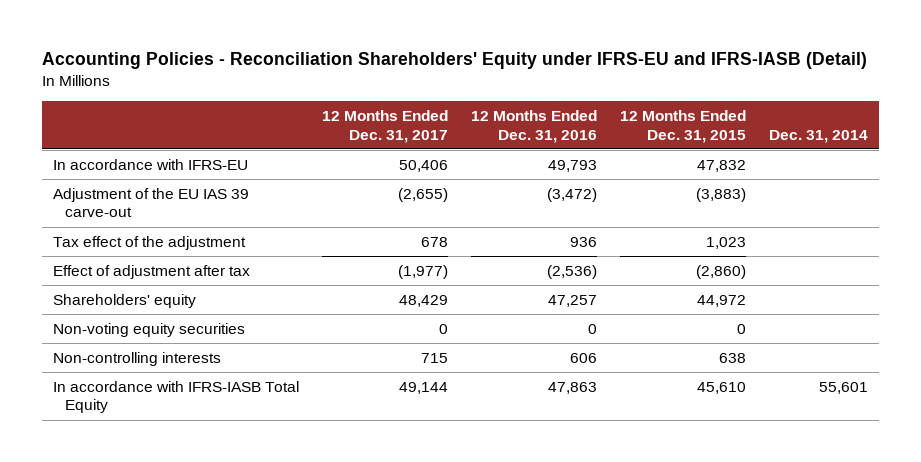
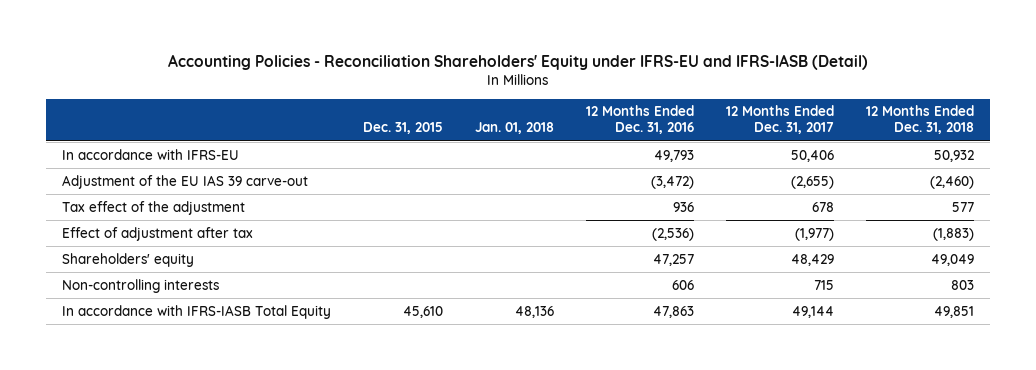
[619,110,746,143] 12 Months Ended Dec. 31, 2015 -> none
[768,129,868,143] Dec. 31, 2014 -> none
none -> [363,122,444,135] Dec. 31, 2015
none -> [474,122,554,135] Jan. 01, 2018
none -> [865,105,974,135] 12 Months Ended Dec. 31, 2018
[53,322,246,337] Non-voting equity securities -> none

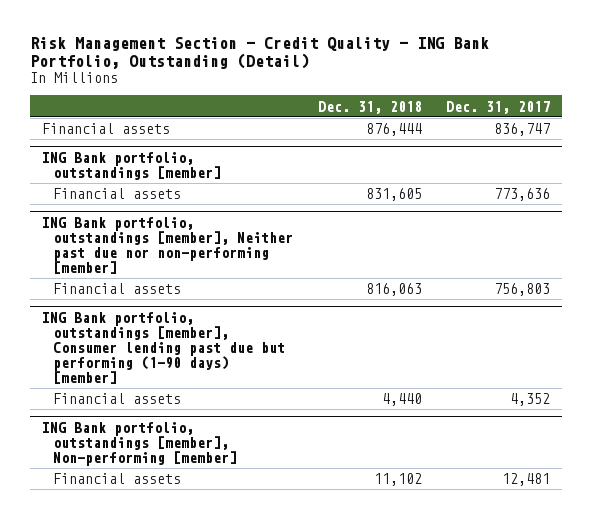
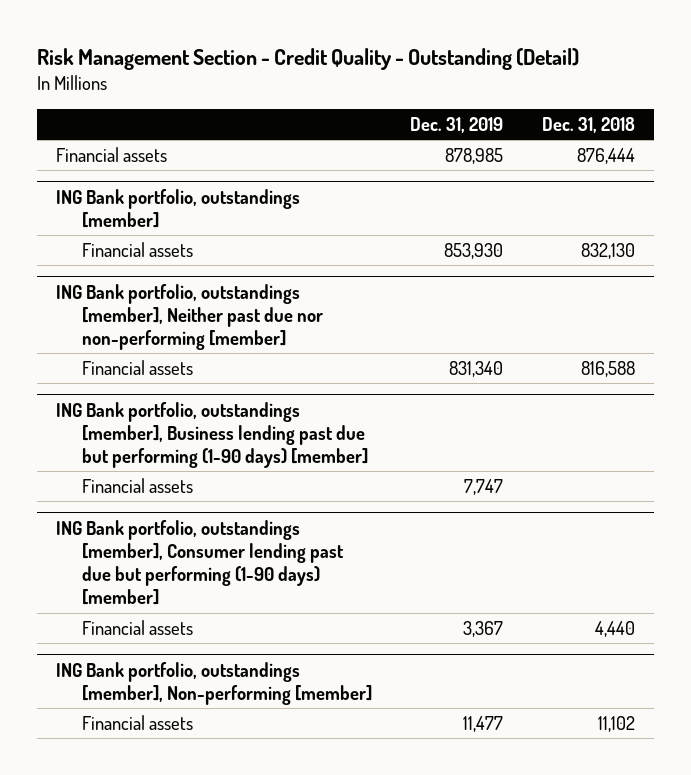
[30,36,490,70] Risk Management Section - Credit Quality - ING Bank Portfolio, Outstanding (Detail) -> [36,48,579,71] Risk Management Section - Credit Quality - Outstanding (Detail)
[445,100,550,114] Dec. 31, 2017 -> none
none -> [410,116,504,133] Dec. 31, 2019
[365,188,422,202] 831,605 -> [581,242,636,259] 832,130
[365,283,422,297] 816,063 -> [581,360,636,377] 816,588
none -> [56,401,368,468] ING Bank portfolio, outstandings [member], Business lending past due but performing (1-90 days) [member]
none -> [81,477,193,493] Financial assets

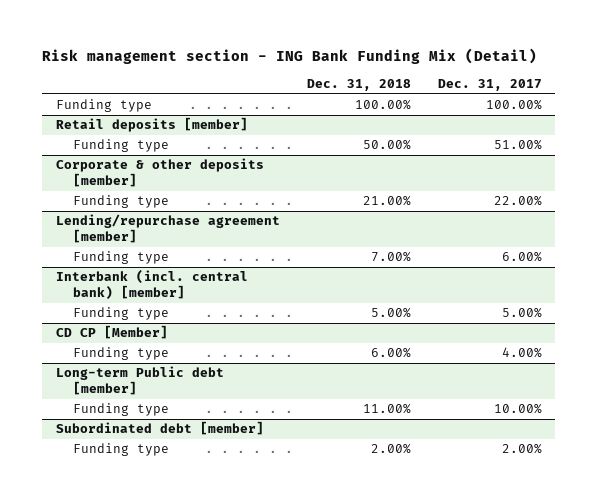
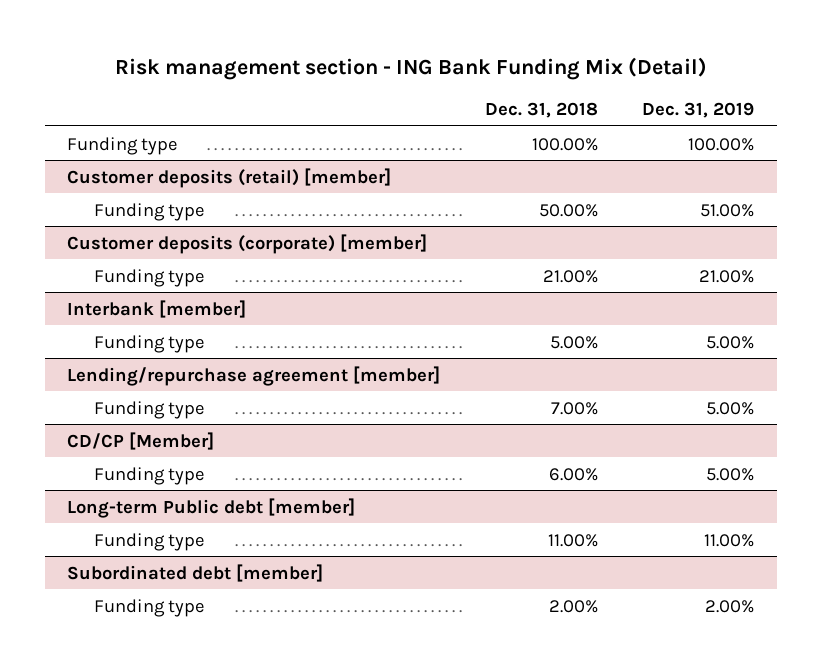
[437,78,542,91] Dec. 31, 2017 -> none
none -> [642,101,755,118] Dec. 31, 2019
[55,117,248,133] Retail deposits [member] -> [66,167,391,188] Customer deposits (retail) [member]
[55,158,264,188] Corporate & other deposits [member] -> [66,233,427,254] Customer deposits (corporate) [member]
none -> [66,299,246,318] Interbank [member]
none -> [93,334,205,353] Funding type
[55,270,248,301] Interbank (incl. central bank) [member] -> none
[73,307,170,321] Funding type -> none
[55,325,168,340] CD CP [Member] -> [66,431,214,450] CD/CP [Member]

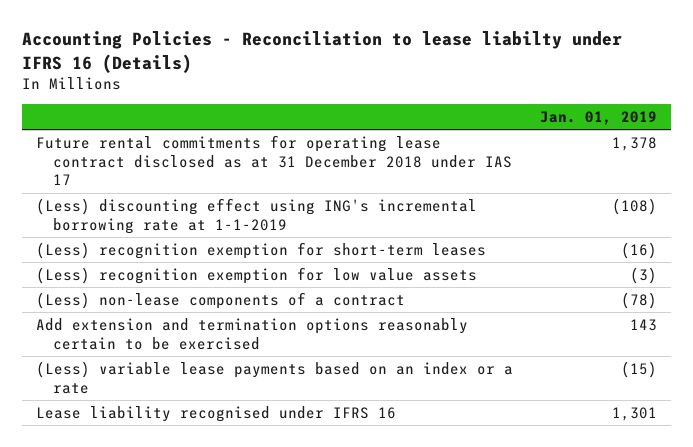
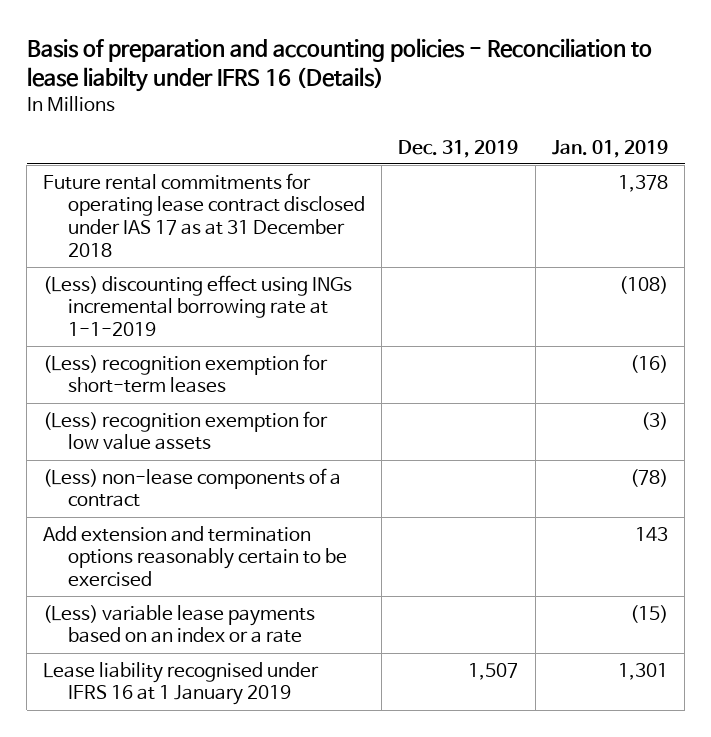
[22,31,623,73] Accounting Policies - Reconciliation to lease liabilty under IFRS 16 (Details) -> [26,38,652,93] Basis of preparation and accounting policies - Reconciliation to lease liabilty under IFRS 16 (Details)
none -> [398,139,519,158] Dec. 31, 2019
[35,134,512,186] Future rental commitments for operating lease contract disclosed as at 31 December 2018 under IAS 17 -> [43,172,365,257] Future rental commitments for operating lease contract disclosed under IAS 17 as at 31 December 2018
[35,197,477,234] (Less) discounting effect using ING's incremental borrowing rate at 1-1-2019 -> [43,274,353,337] (Less) discounting effect using INGs incremental borrowing rate at 1-1-2019
[35,405,396,422] Lease liability recognised under IFRS 16 -> [43,661,320,706] Lease liability recognised under IFRS 16 at 1 January 2019

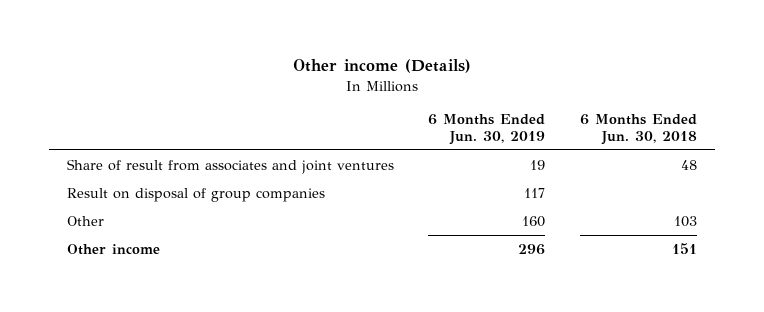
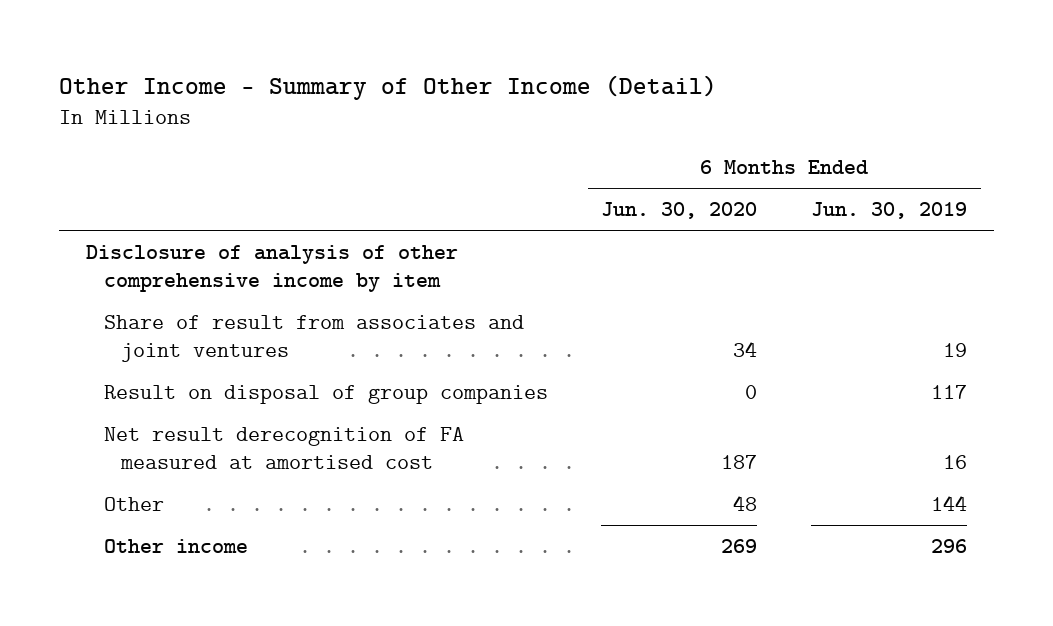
[292,59,471,74] Other income (Details) -> [59,74,718,100] Other Income - Summary of Other Income (Detail)
[580,113,698,145] 6 Months Ended Jun. 30, 2018 -> none
none -> [601,202,758,220] Jun. 30, 2020
none -> [86,244,459,292] Disclosure of analysis of other comprehensive income by item
none -> [103,426,464,469] Net result derecognition of FA measured at amortised cost
[522,215,546,227] 160 -> [931,494,968,511] 144

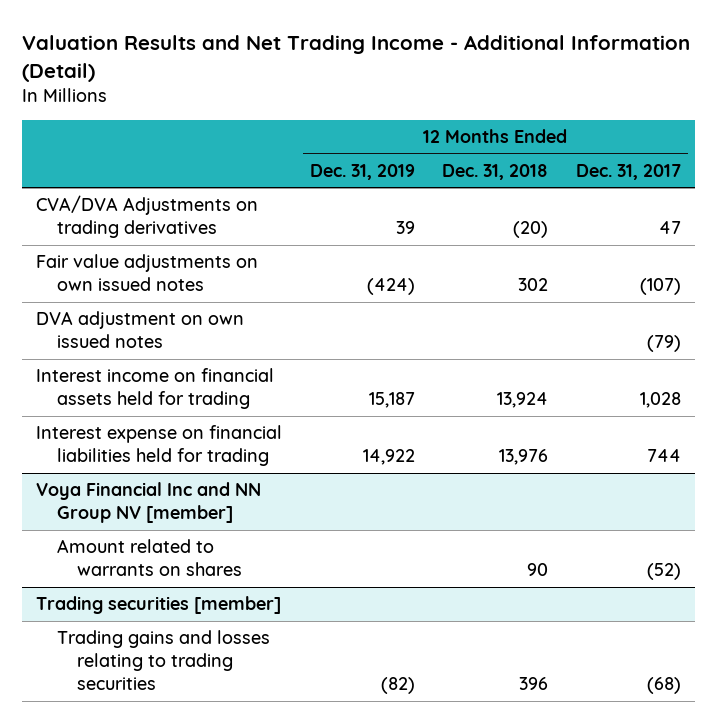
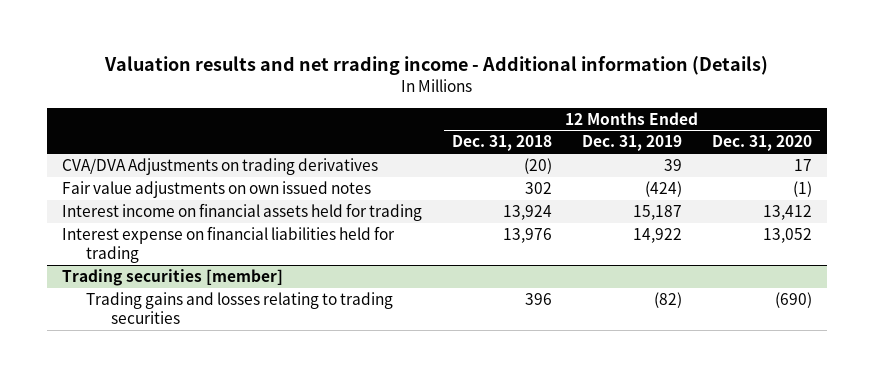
[21,34,690,82] Valuation Results and Net Trading Income - Additional Information (Detail) -> [104,55,769,75] Valuation results and net rrading income - Additional information (Details)
[576,163,682,180] Dec. 31, 2017 -> none
none -> [712,135,813,152] Dec. 31, 2020
[35,311,244,349] DVA adjustment on own issued notes -> none
[35,482,261,524] Voya Financial Inc and NN Group NV [member] -> none
[56,539,243,577] Amount related to warrants on shares -> none

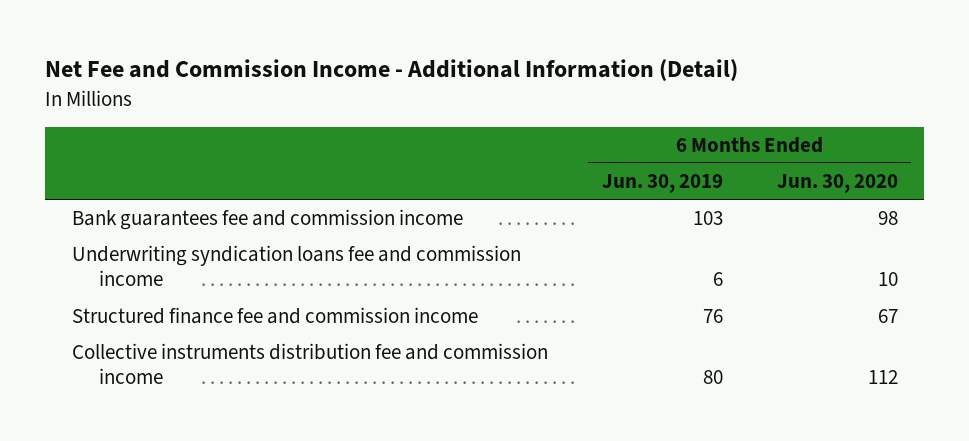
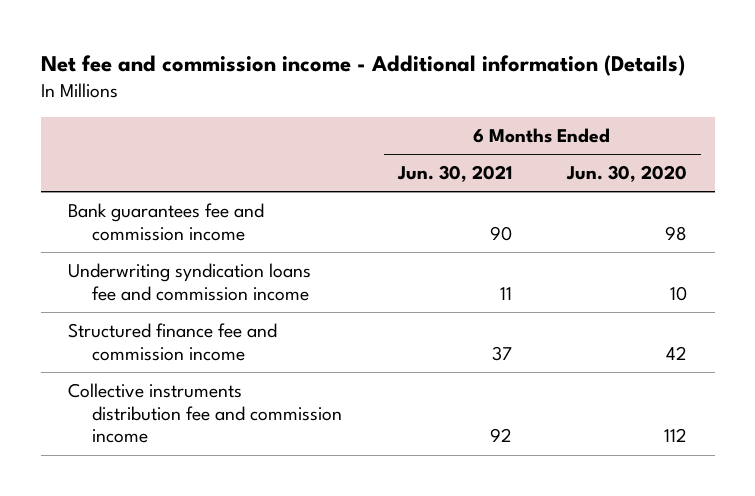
[45,59,739,82] Net Fee and Commission Income - Additional Information (Detail) -> [40,55,685,77] Net fee and commission income - Additional information (Details)
[601,174,723,194] Jun. 30, 2019 -> none
none -> [396,165,512,183] Jun. 30, 2021
[877,309,898,324] 67 -> [665,345,687,360] 42

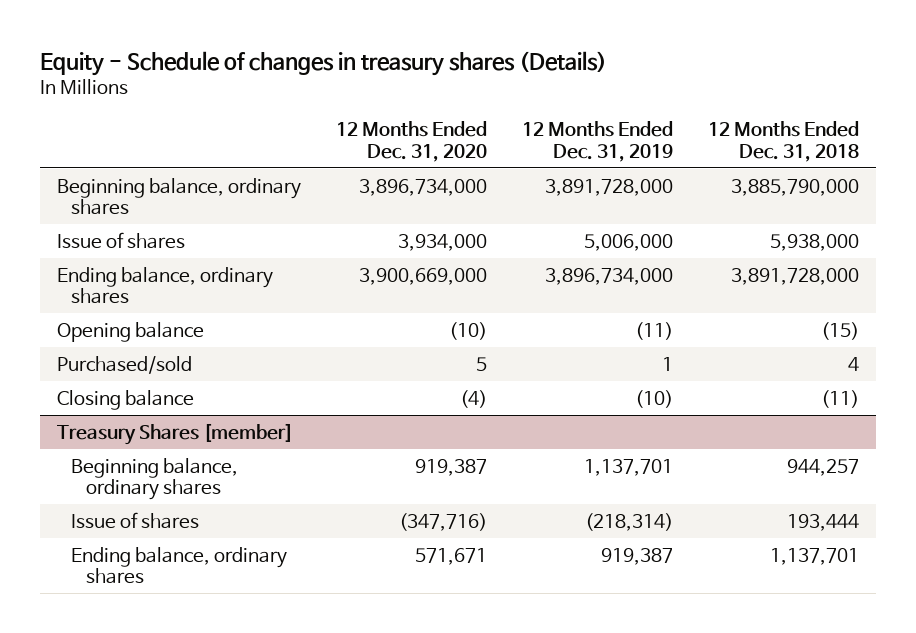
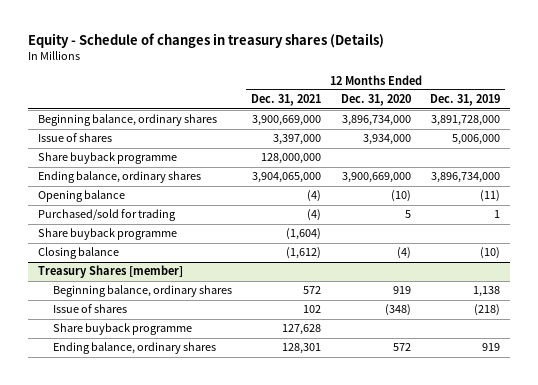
[707,121,859,162] 12 Months Ended Dec. 31, 2018 -> none
none -> [251,94,322,107] Dec. 31, 2021
none -> [37,152,177,165] Share buyback programme
[57,355,193,374] Purchased/sold -> [37,209,176,222] Purchased/sold for trading
none -> [37,228,177,241] Share buyback programme
[414,458,487,476] 919,387 -> [392,286,411,295] 919
[583,458,673,476] 1,137,701 -> [473,286,501,298] 1,138
[398,512,487,531] (347,716) -> [384,304,411,317] (348)
[584,512,673,531] (218,314) -> [474,304,501,317] (218)
none -> [52,323,192,336] Share buyback programme
[414,547,487,565] 571,671 -> [392,343,411,352] 572
[600,547,673,565] 919,387 -> [482,343,501,352] 919

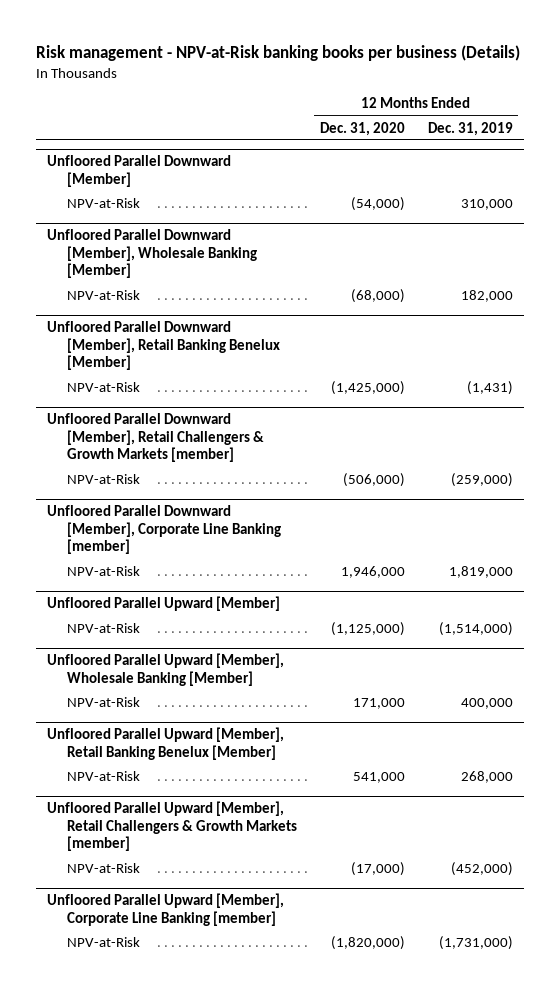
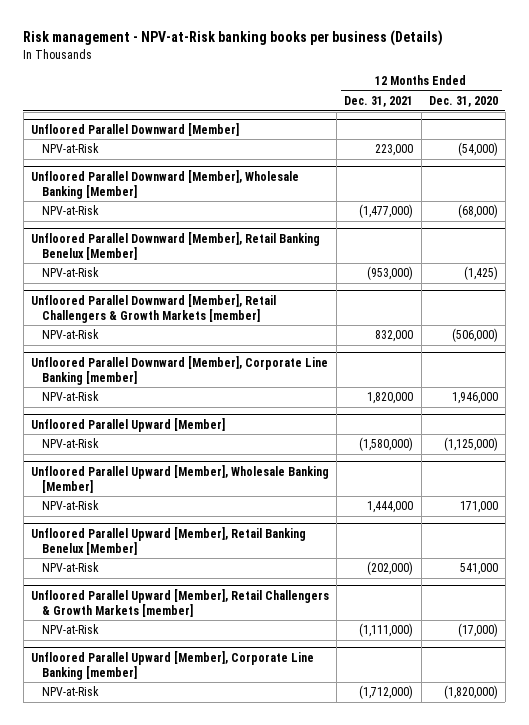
[427,121,513,136] Dec. 31, 2019 -> none
none -> [344,96,414,108] Dec. 31, 2021
[330,380,405,395] (1,425,000) -> [463,266,498,281] (1,425)

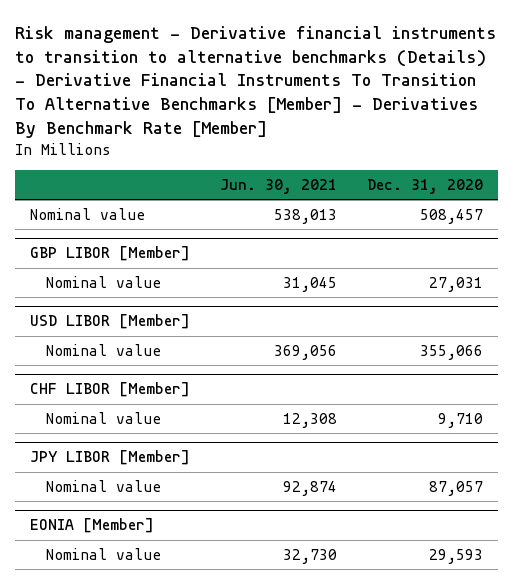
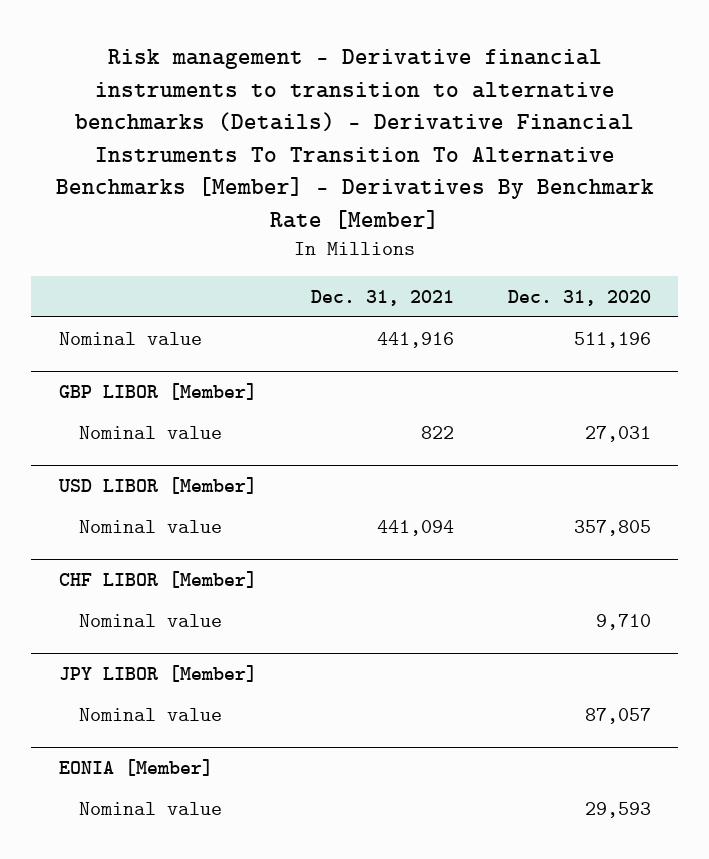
[220,178,338,194] Jun. 30, 2021 -> none
none -> [310,289,454,306] Dec. 31, 2021
[419,208,483,224] 508,457 -> [573,331,651,348] 511,196
[419,344,483,360] 355,066 -> [573,519,651,536] 357,805

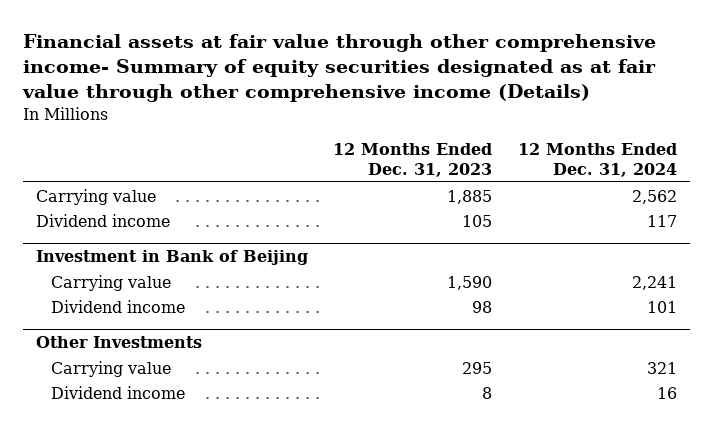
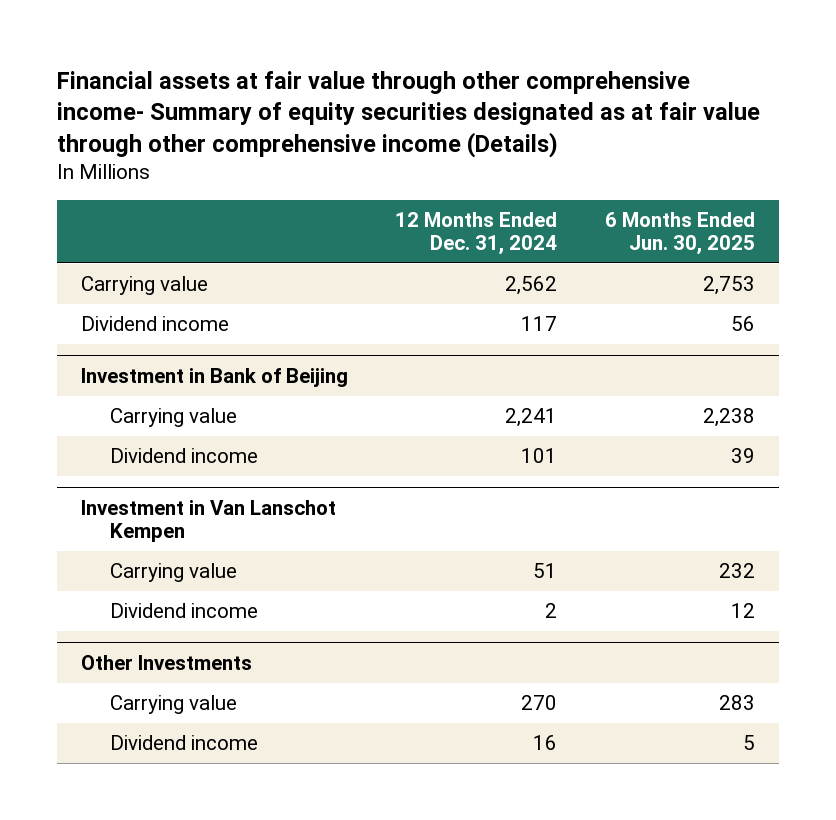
[333,142,493,178] 12 Months Ended Dec. 31, 2023 -> none
none -> [605,211,756,256] 6 Months Ended Jun. 30, 2025
none -> [80,499,336,543] Investment in Van Lanschot Kempen
none -> [110,563,238,583] Carrying value
none -> [110,603,259,619] Dividend income
[647,361,678,374] 321 -> [521,695,558,711] 270

